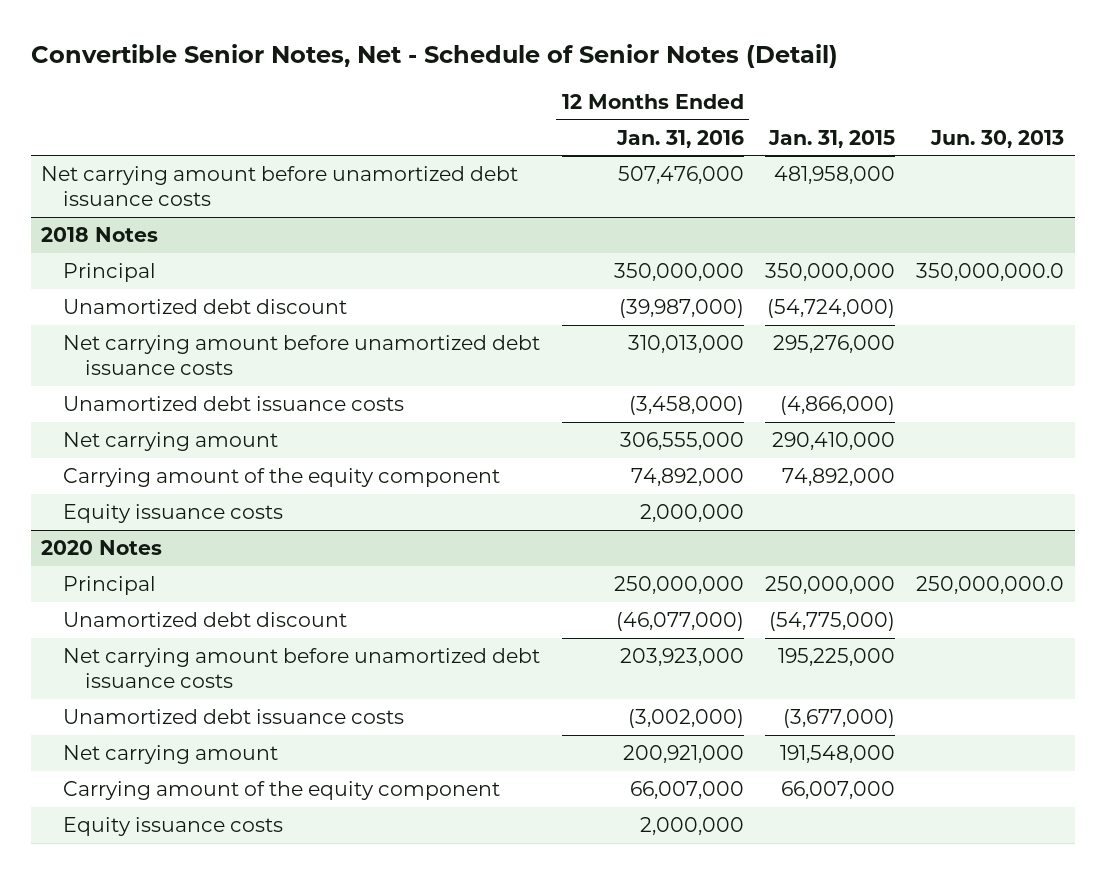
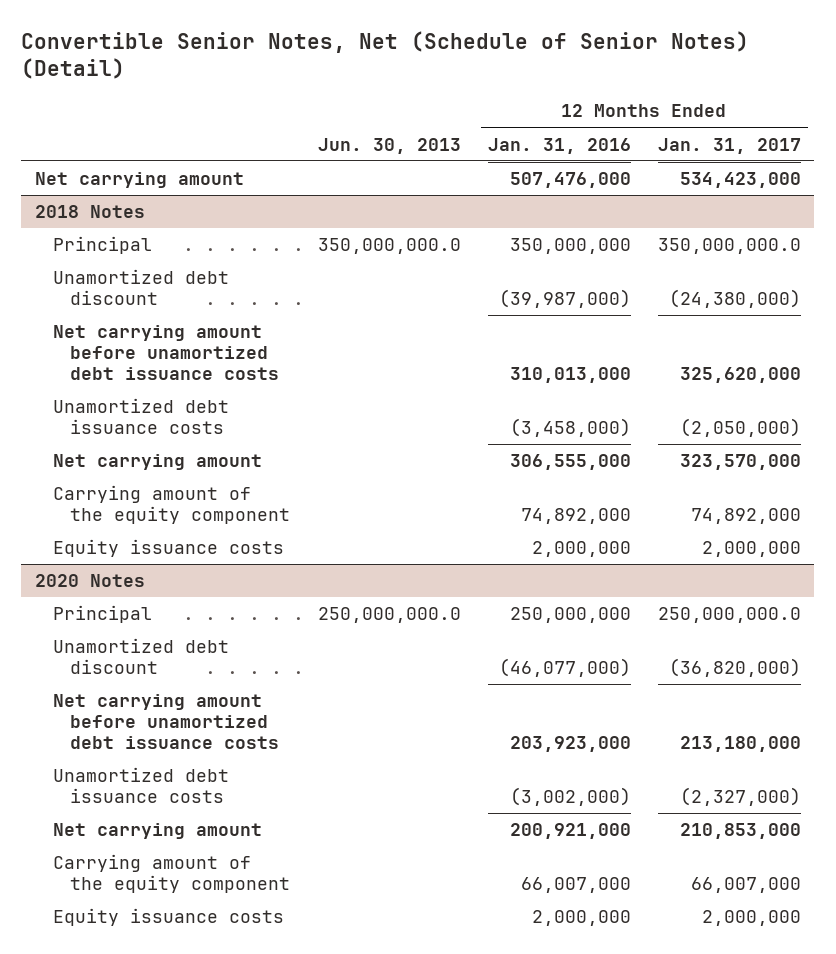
[30,43,838,68] Convertible Senior Notes, Net - Schedule of Senior Notes (Detail) -> [21,30,750,80] Convertible Senior Notes, Net (Schedule of Senior Notes) (Detail)
[768,129,896,148] Jan. 31, 2015 -> none
none -> [657,137,801,154] Jan. 31, 2017
[41,166,519,207] Net carrying amount before unamortized debt issuance costs -> [34,172,244,189] Net carrying amount

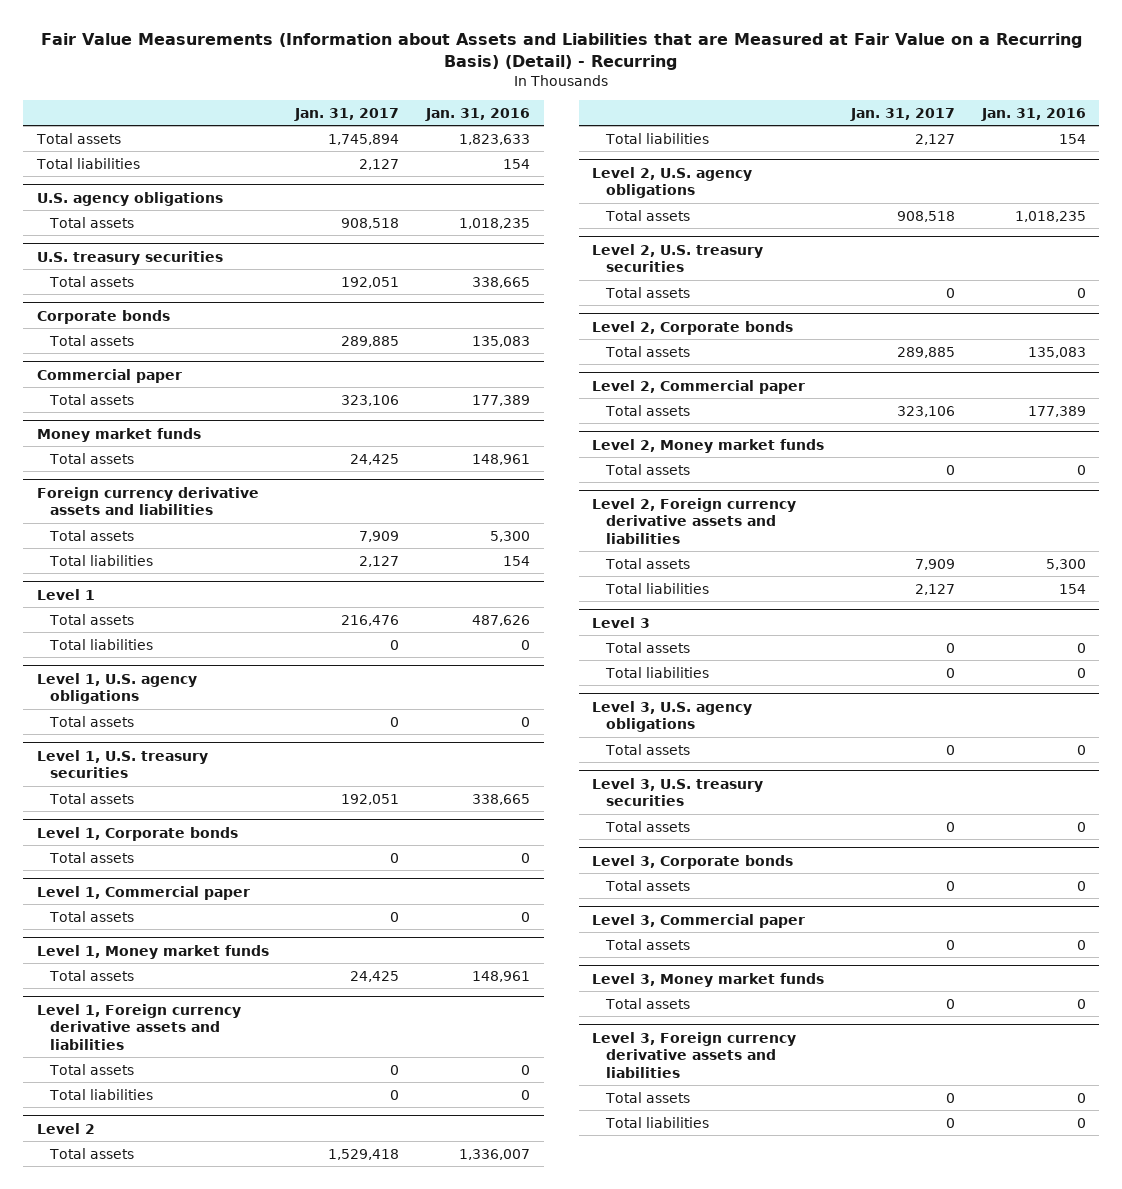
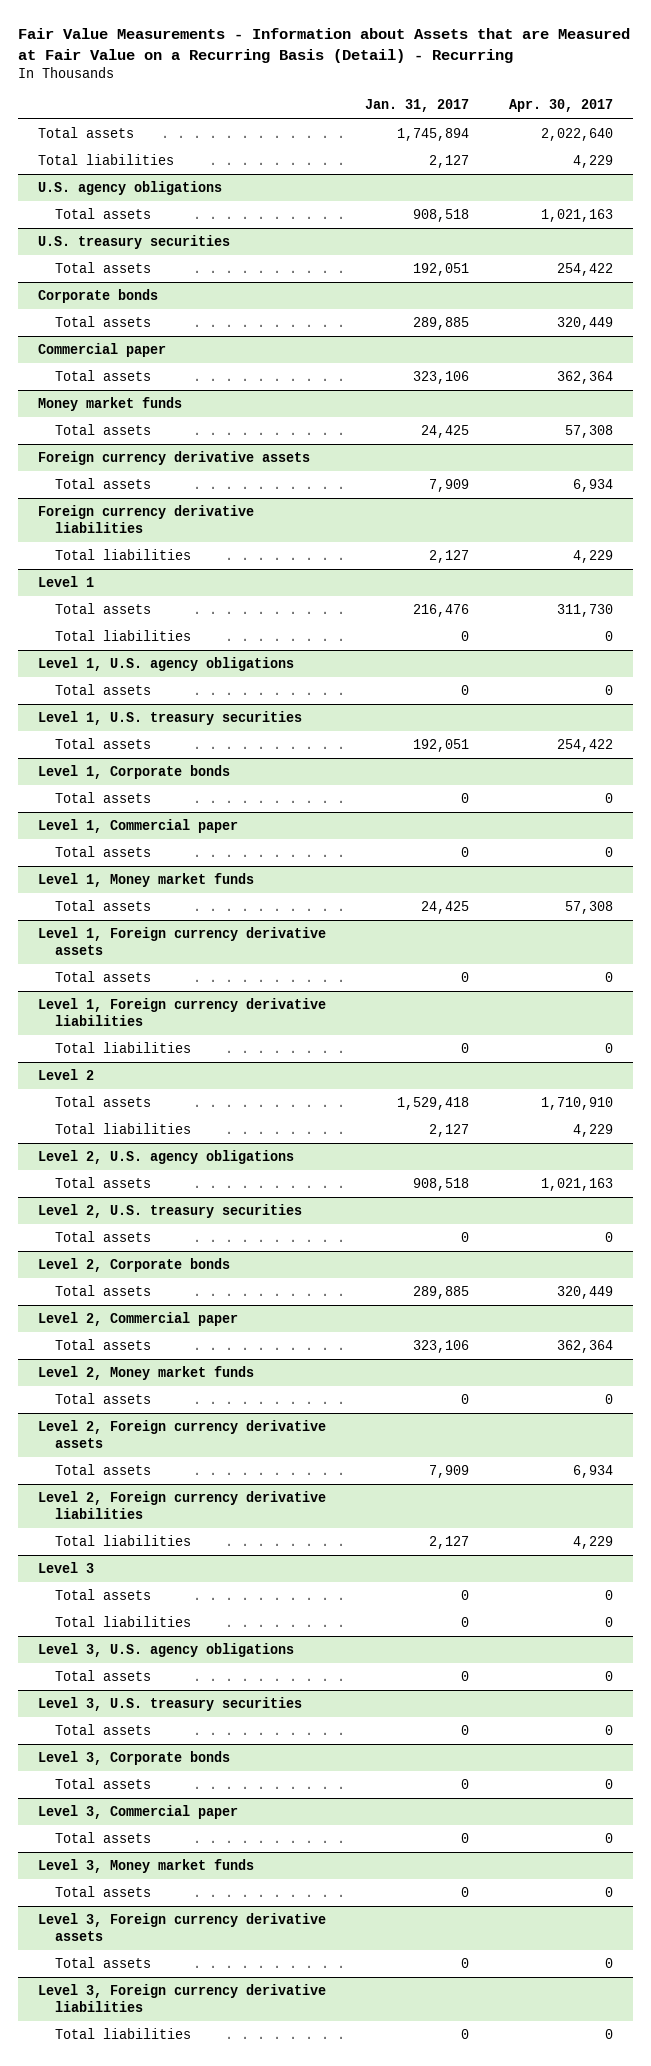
[41,33,1083,70] Fair Value Measurements (Information about Assets and Liabilities that are Measured at Fair Value on a Recurring Basis) (Detail) - Recurring -> [17,27,630,63] Fair Value Measurements - Information about Assets that are Measured at Fair Value on a Recurring Basis (Detail) - Recurring
[425,107,531,121] Jan. 31, 2016 -> none
none -> [509,99,614,113] Apr. 30, 2017
[36,486,259,516] Foreign currency derivative assets and liabilities -> [37,451,310,466] Foreign currency derivative assets
none -> [37,505,254,533] Foreign currency derivative liabilities
[36,1003,241,1050] Level 1, Foreign currency derivative assets and liabilities -> [37,927,326,955] Level 1, Foreign currency derivative assets
none -> [37,998,326,1026] Level 1, Foreign currency derivative liabilities
[592,497,797,544] Level 2, Foreign currency derivative assets and liabilities -> [37,1420,326,1448] Level 2, Foreign currency derivative assets
none -> [37,1491,326,1519] Level 2, Foreign currency derivative liabilities
[592,1031,797,1078] Level 3, Foreign currency derivative assets and liabilities -> [37,1913,326,1941] Level 3, Foreign currency derivative assets
none -> [37,1984,326,2012] Level 3, Foreign currency derivative liabilities

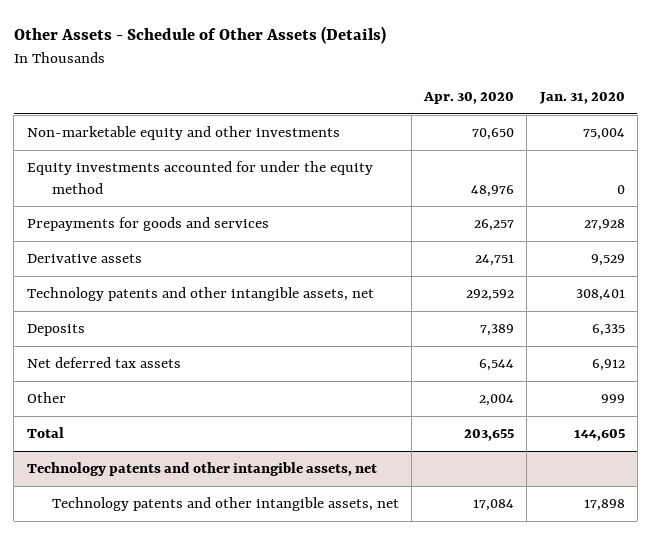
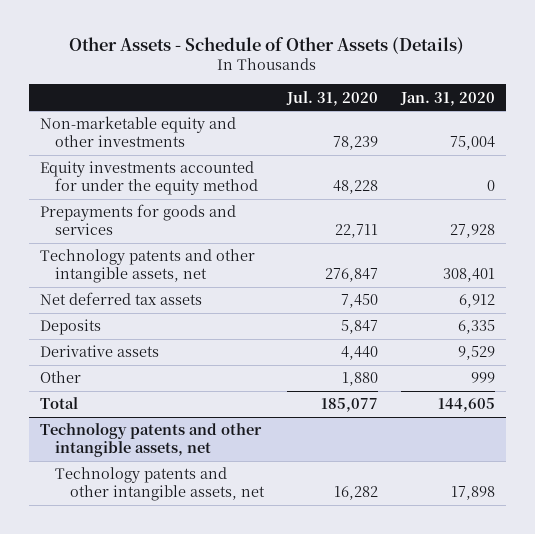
[423,92,515,105] Apr. 30, 2020 -> none
none -> [285,90,378,106] Jul. 31, 2020
[26,324,85,337] Deposits -> [40,319,102,336] Deposits
[26,254,142,264] Derivative assets -> [40,345,160,358] Derivative assets

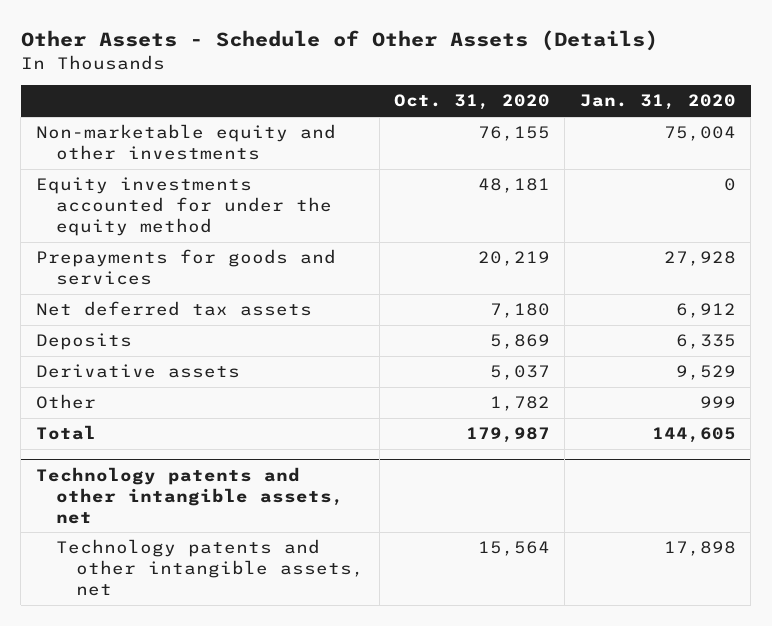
[285,90,378,106] Jul. 31, 2020 -> none
none -> [394,94,551,111] Oct. 31, 2020
[40,249,256,284] Technology patents and other intangible assets, net -> none

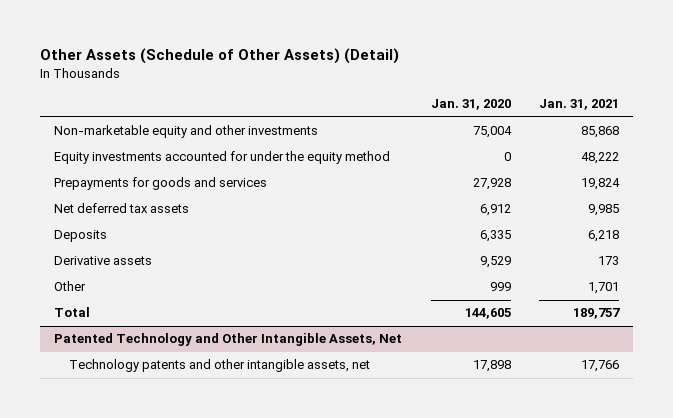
[20,30,658,52] Other Assets - Schedule of Other Assets (Details) -> [40,48,400,65] Other Assets (Schedule of Other Assets) (Detail)
[394,94,551,111] Oct. 31, 2020 -> none
none -> [538,99,619,111] Jan. 31, 2021
[35,466,345,524] Technology patents and other intangible assets, net -> [54,333,403,347] Patented Technology and Other Intangible Assets, Net

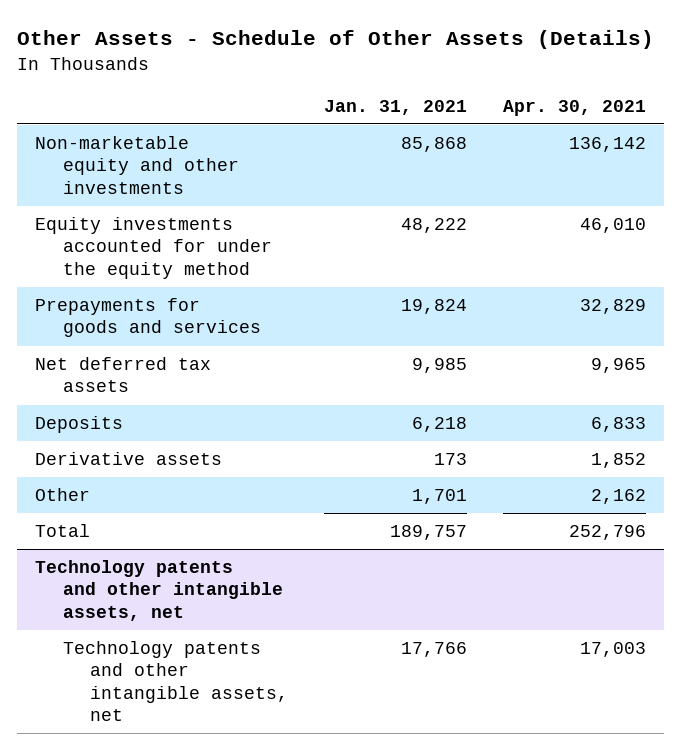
[40,48,400,65] Other Assets (Schedule of Other Assets) (Detail) -> [16,30,654,50] Other Assets - Schedule of Other Assets (Details)
[430,99,511,111] Jan. 31, 2020 -> none
none -> [503,99,647,116] Apr. 30, 2021
[54,333,403,347] Patented Technology and Other Intangible Assets, Net -> [34,560,283,621] Technology patents and other intangible assets, net

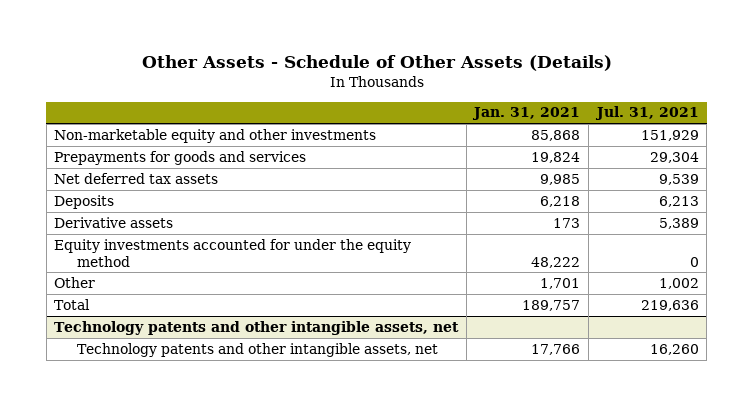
[503,99,647,116] Apr. 30, 2021 -> none
none -> [594,106,699,121] Jul. 31, 2021
[34,217,272,279] Equity investments accounted for under the equity method -> [54,238,412,267] Equity investments accounted for under the equity method

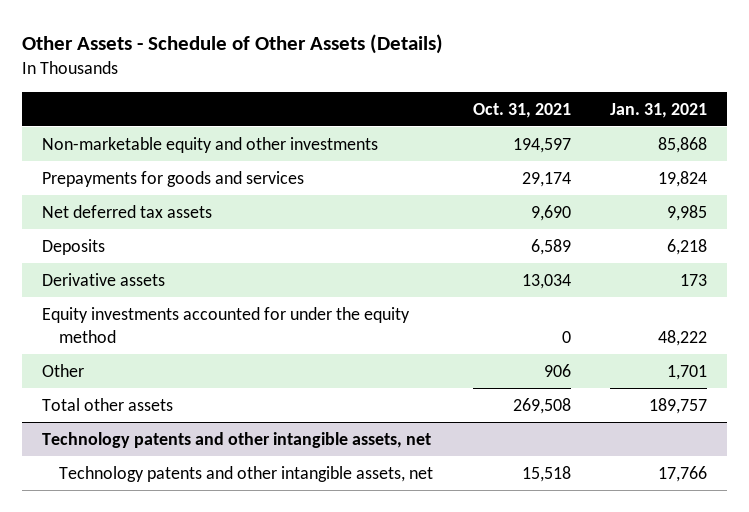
[594,106,699,121] Jul. 31, 2021 -> none
none -> [472,102,571,118] Oct. 31, 2021
[54,298,91,310] Total -> [41,397,173,411] Total other assets

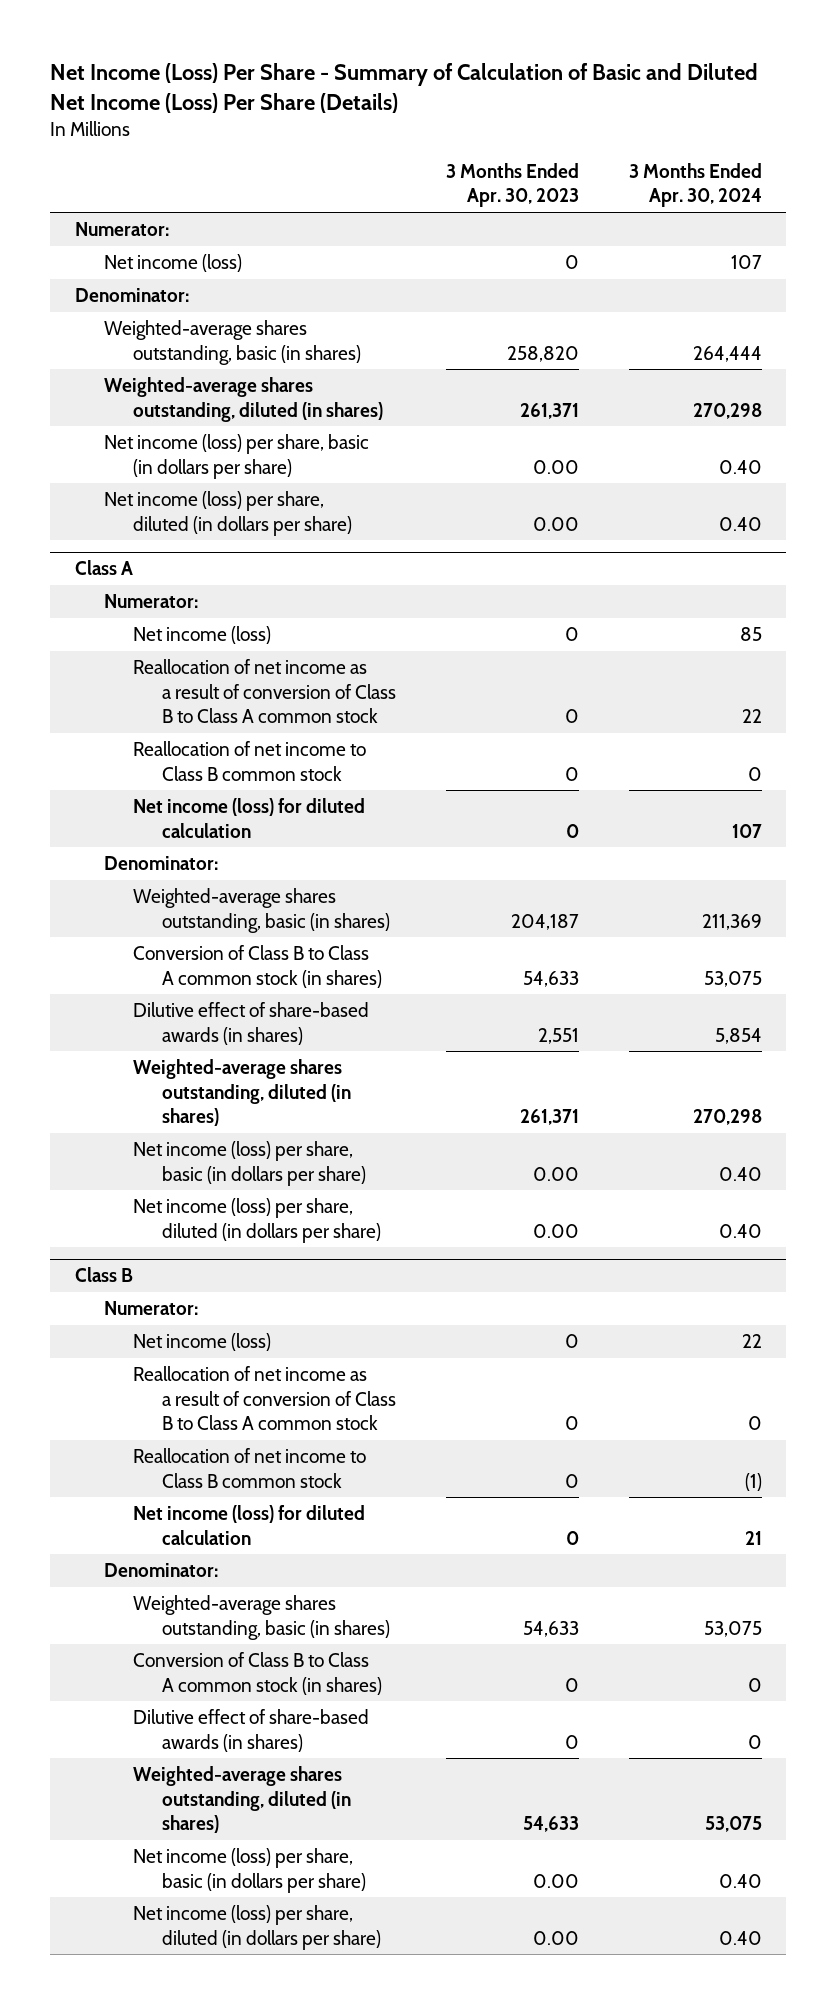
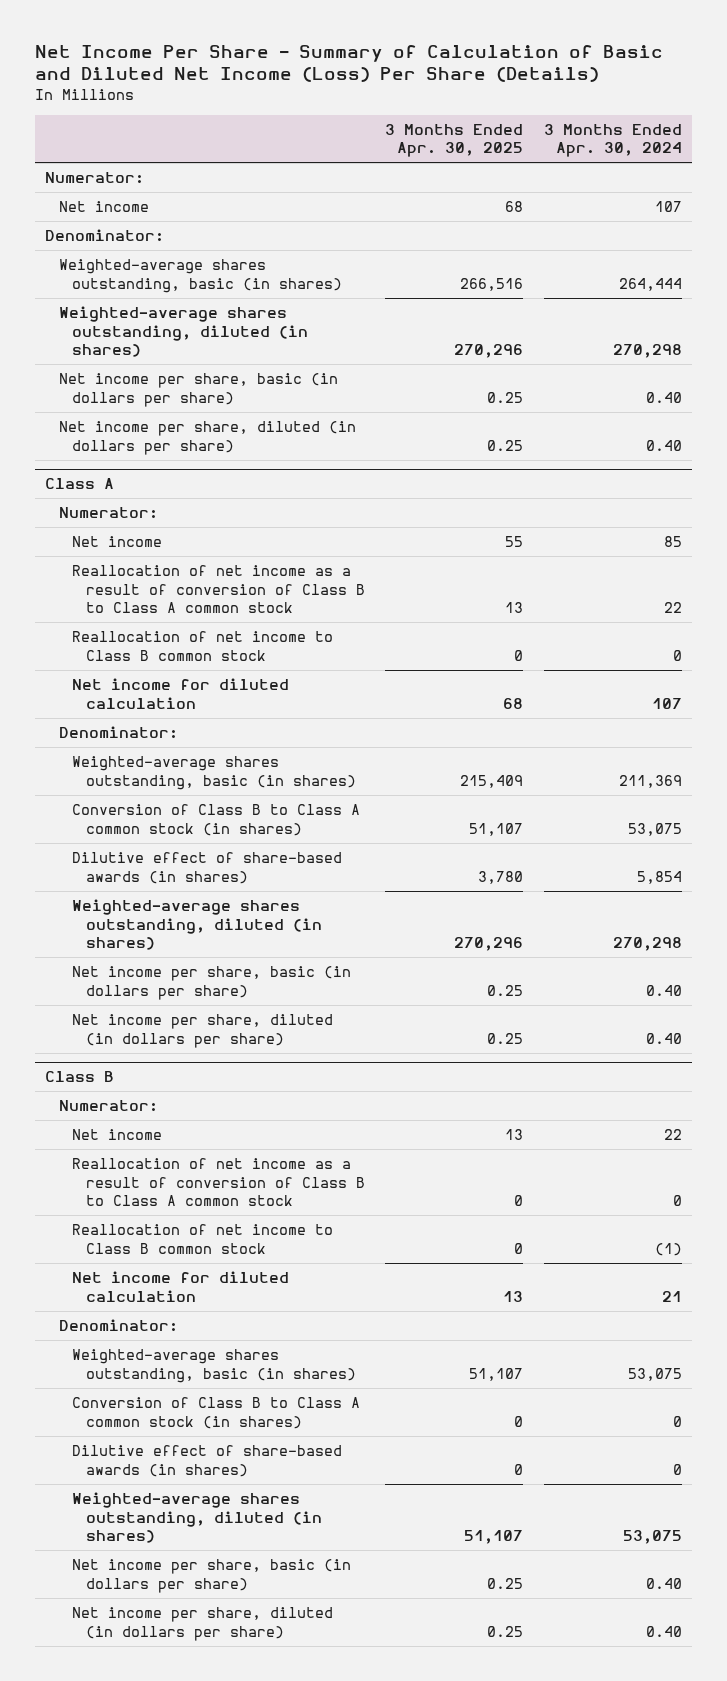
[50,62,759,113] Net Income (Loss) Per Share - Summary of Calculation of Basic and Diluted Net Income (Loss) Per Share (Details) -> [35,44,664,83] Net Income Per Share - Summary of Calculation of Basic and Diluted Net Income (Loss) Per Share (Details)
[445,163,579,208] 3 Months Ended Apr. 30, 2023 -> none
none -> [385,123,524,158] 3 Months Ended Apr. 30, 2025
[103,254,242,273] Net income (loss) -> [58,200,149,212] Net income
[103,434,369,479] Net income (loss) per share, basic (in dollars per share) -> [58,372,338,407] Net income per share, basic (in dollars per share)
[103,491,353,536] Net income (loss) per share, diluted (in dollars per share) -> [58,420,356,455] Net income per share, diluted (in dollars per share)
[133,626,272,645] Net income (loss) -> [72,535,163,547] Net income
[133,798,366,838] Net income (loss) for diluted calculation -> [72,677,290,709] Net income for diluted calculation
[133,1141,367,1186] Net income (loss) per share, basic (in dollars per share) -> [72,965,352,1000] Net income per share, basic (in dollars per share)
[133,1198,382,1243] Net income (loss) per share, diluted (in dollars per share) -> [72,1013,334,1048] Net income per share, diluted (in dollars per share)
[133,1333,272,1352] Net income (loss) -> [72,1128,163,1140] Net income
[133,1505,366,1545] Net income (loss) for diluted calculation -> [72,1270,290,1302] Net income for diluted calculation
[133,1848,367,1893] Net income (loss) per share, basic (in dollars per share) -> [72,1558,352,1593] Net income per share, basic (in dollars per share)
[133,1905,382,1950] Net income (loss) per share, diluted (in dollars per share) -> [72,1606,334,1641] Net income per share, diluted (in dollars per share)

